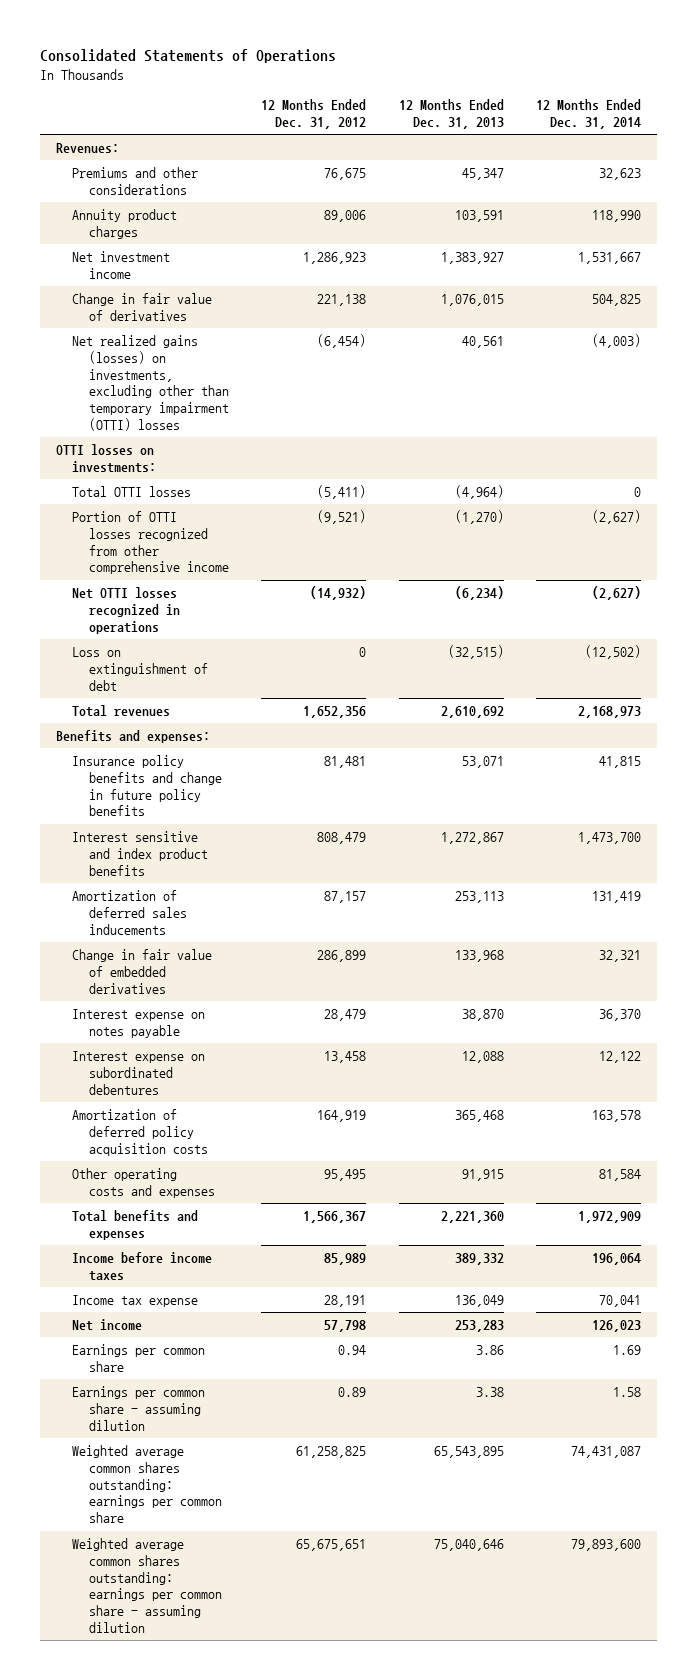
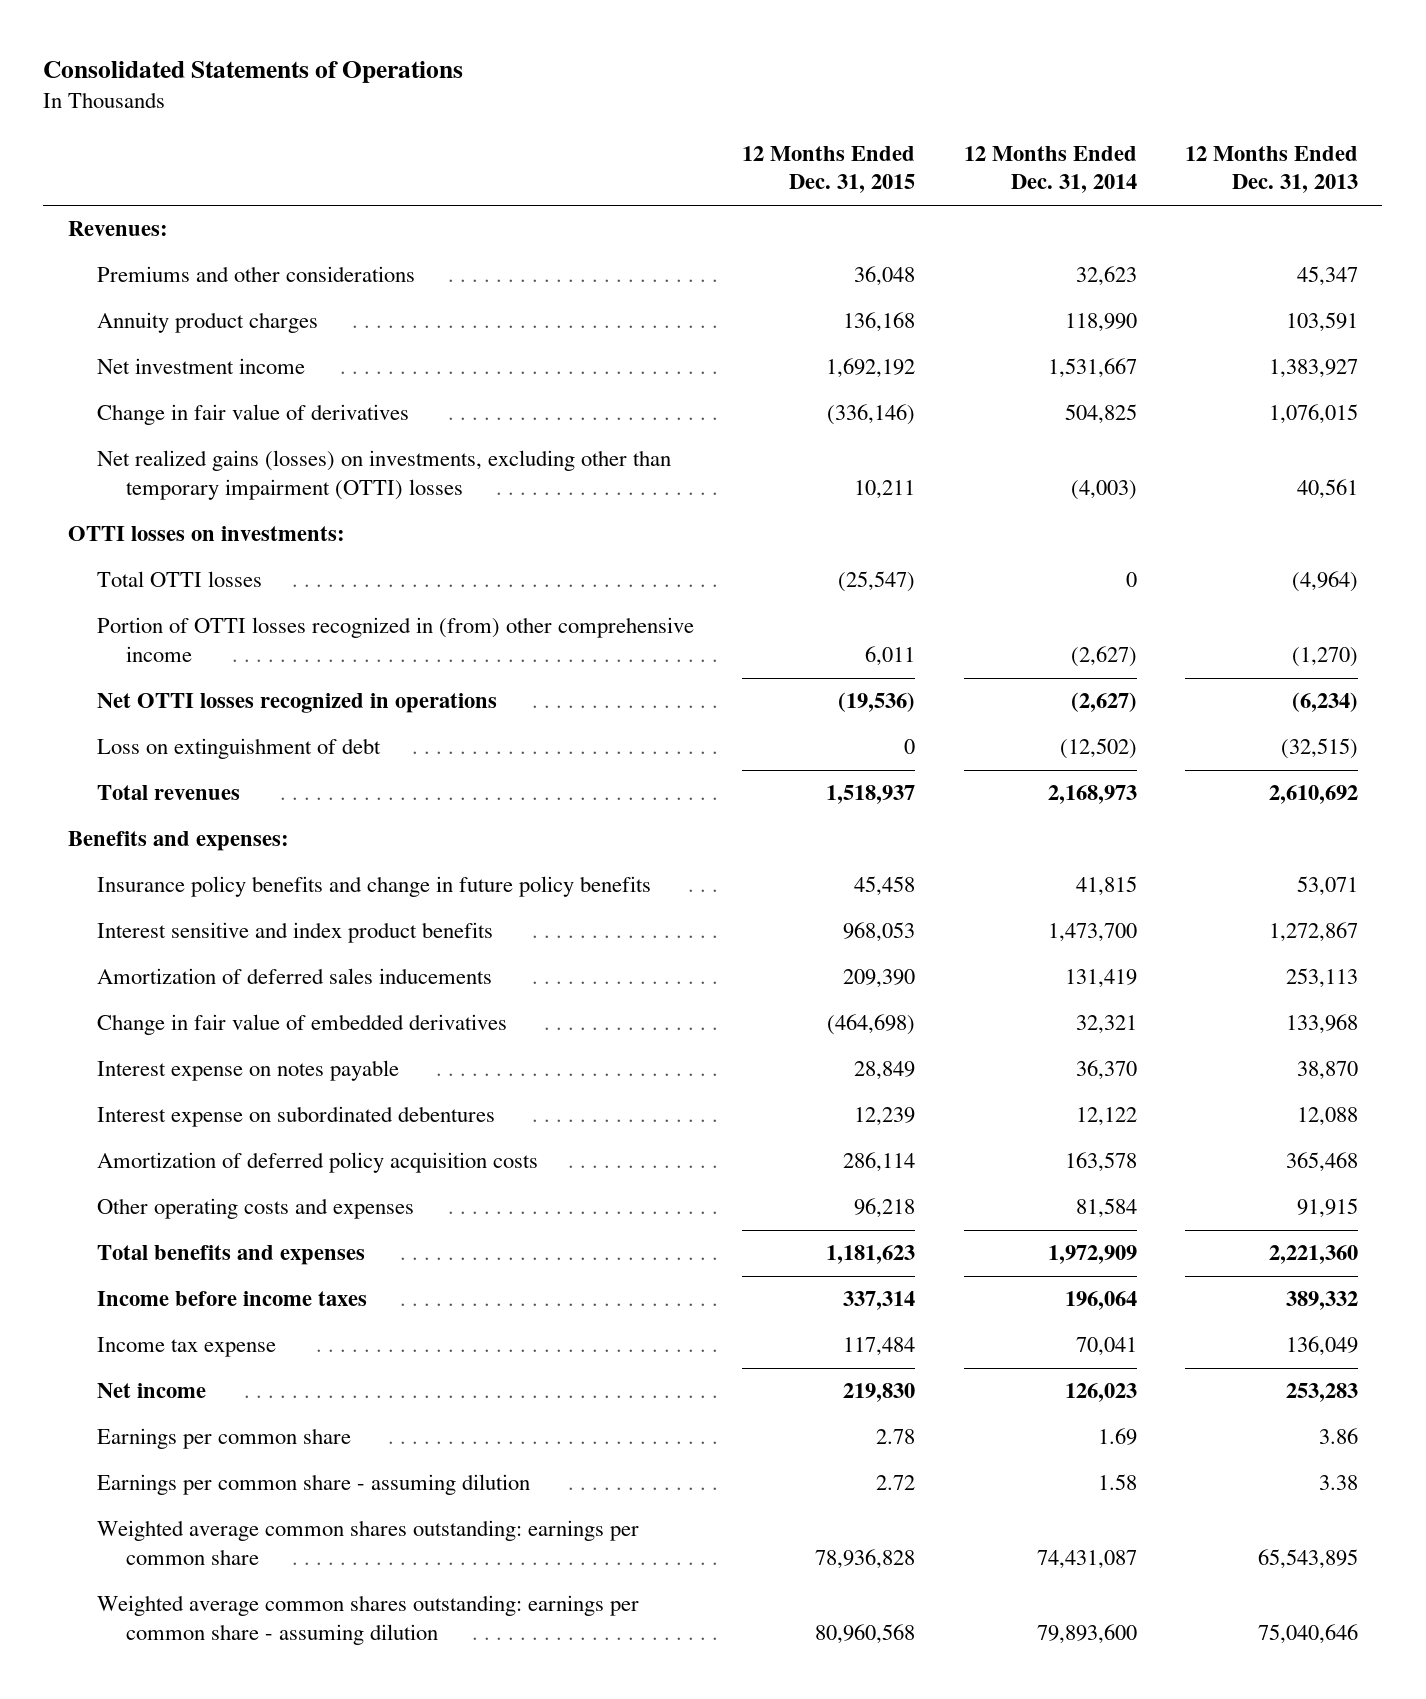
[261,99,367,129] 12 Months Ended Dec. 31, 2012 -> none
none -> [742,145,916,194] 12 Months Ended Dec. 31, 2015
[72,511,229,575] Portion of OTTI losses recognized from other comprehensive income -> [96,617,694,663] Portion of OTTI losses recognized in (from) other comprehensive income

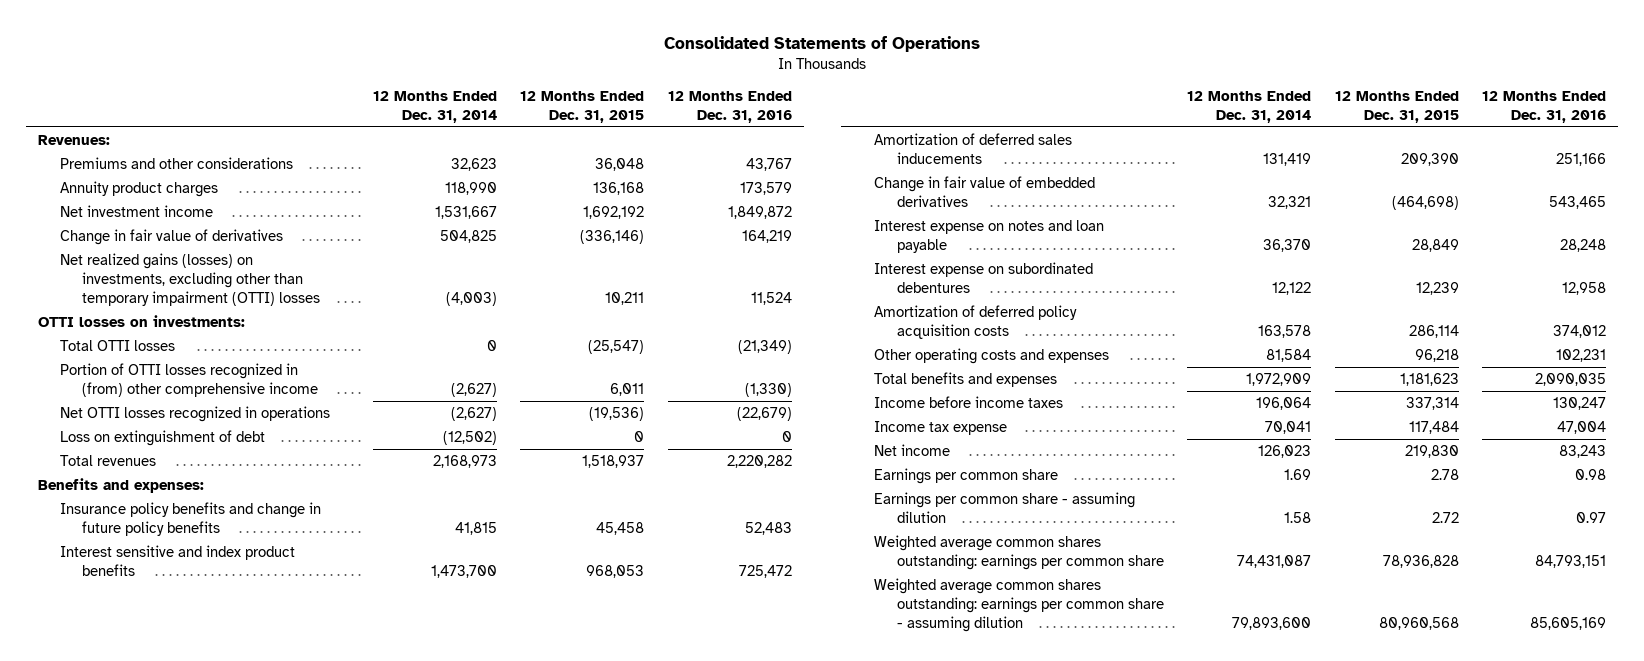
[1185,145,1359,194] 12 Months Ended Dec. 31, 2013 -> none
none -> [668,90,793,123] 12 Months Ended Dec. 31, 2016
[96,1060,399,1082] Interest expense on notes payable -> [874,220,1105,253] Interest expense on notes and loan payable

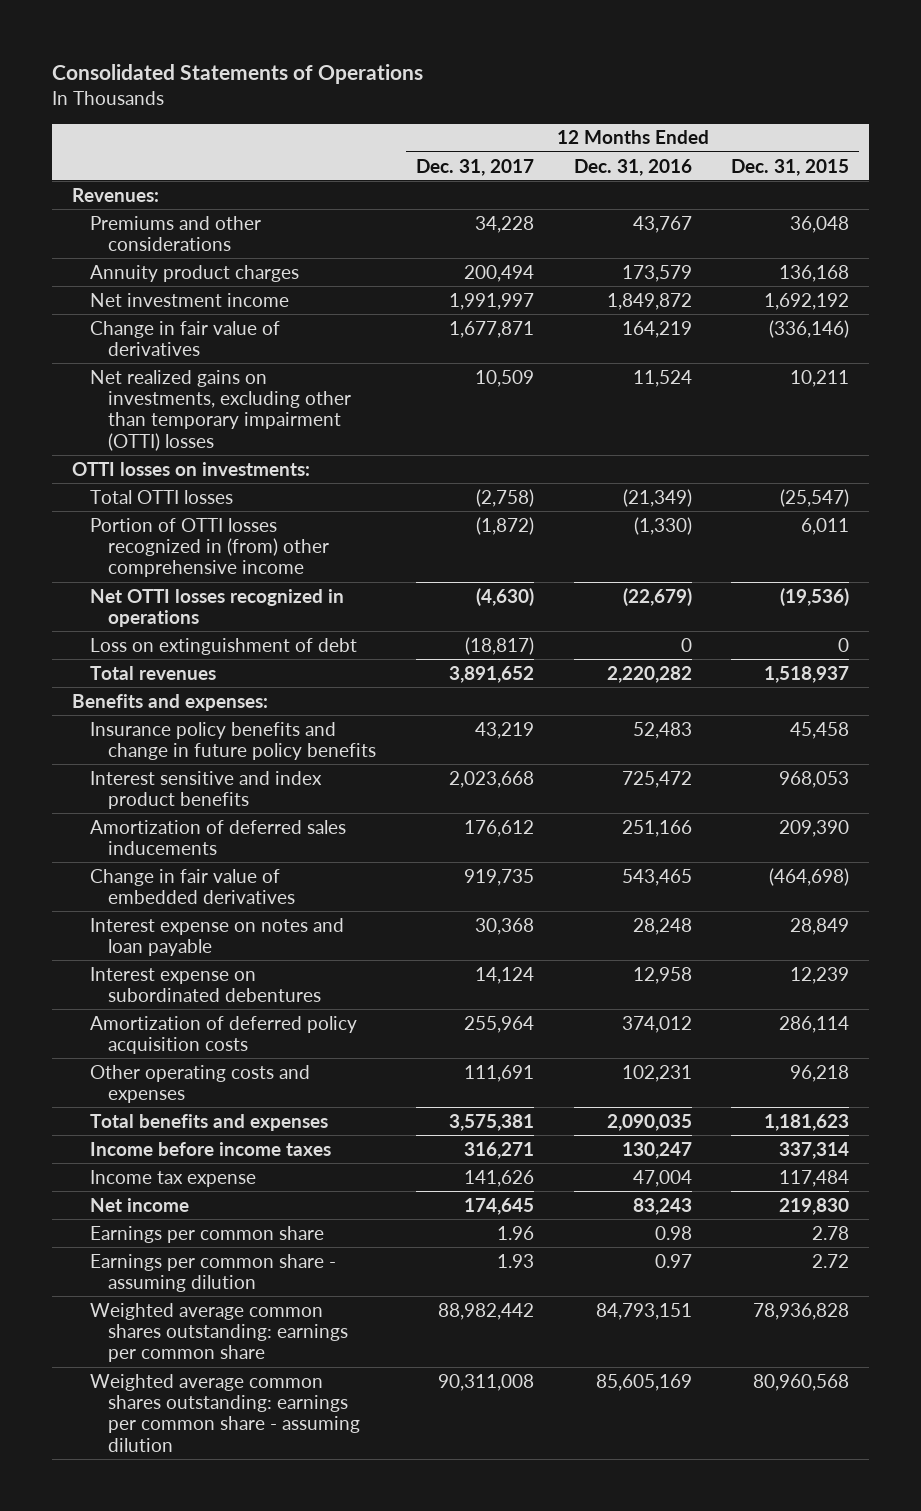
[372,90,497,123] 12 Months Ended Dec. 31, 2014 -> none
none -> [415,158,534,176] Dec. 31, 2017
[60,253,321,306] Net realized gains (losses) on investments, excluding other than temporary impairment (OTTI) losses -> [89,369,352,451] Net realized gains on investments, excluding other than temporary impairment (OTTI) losses

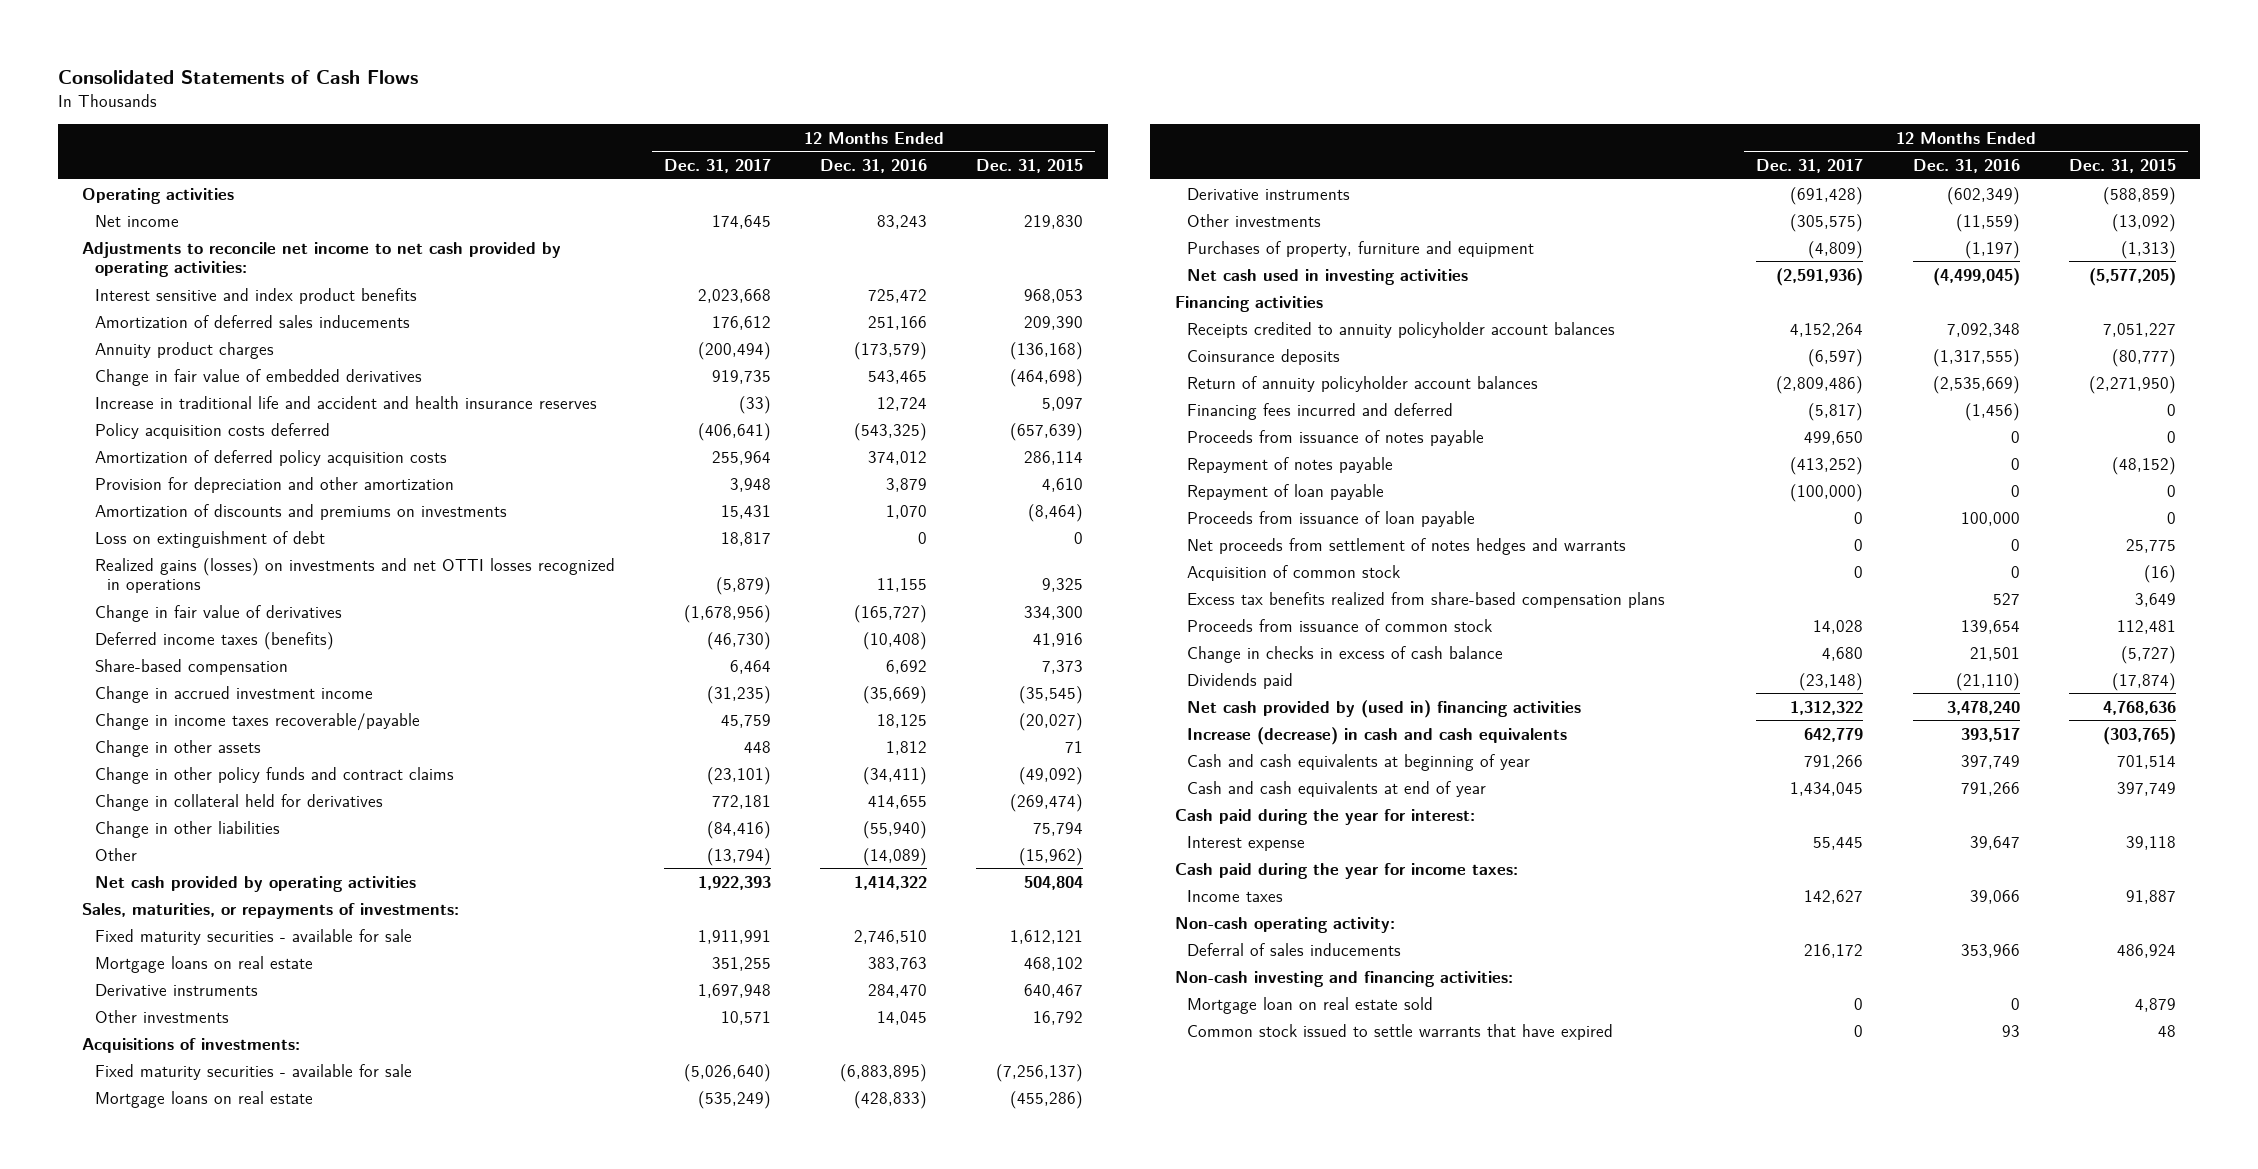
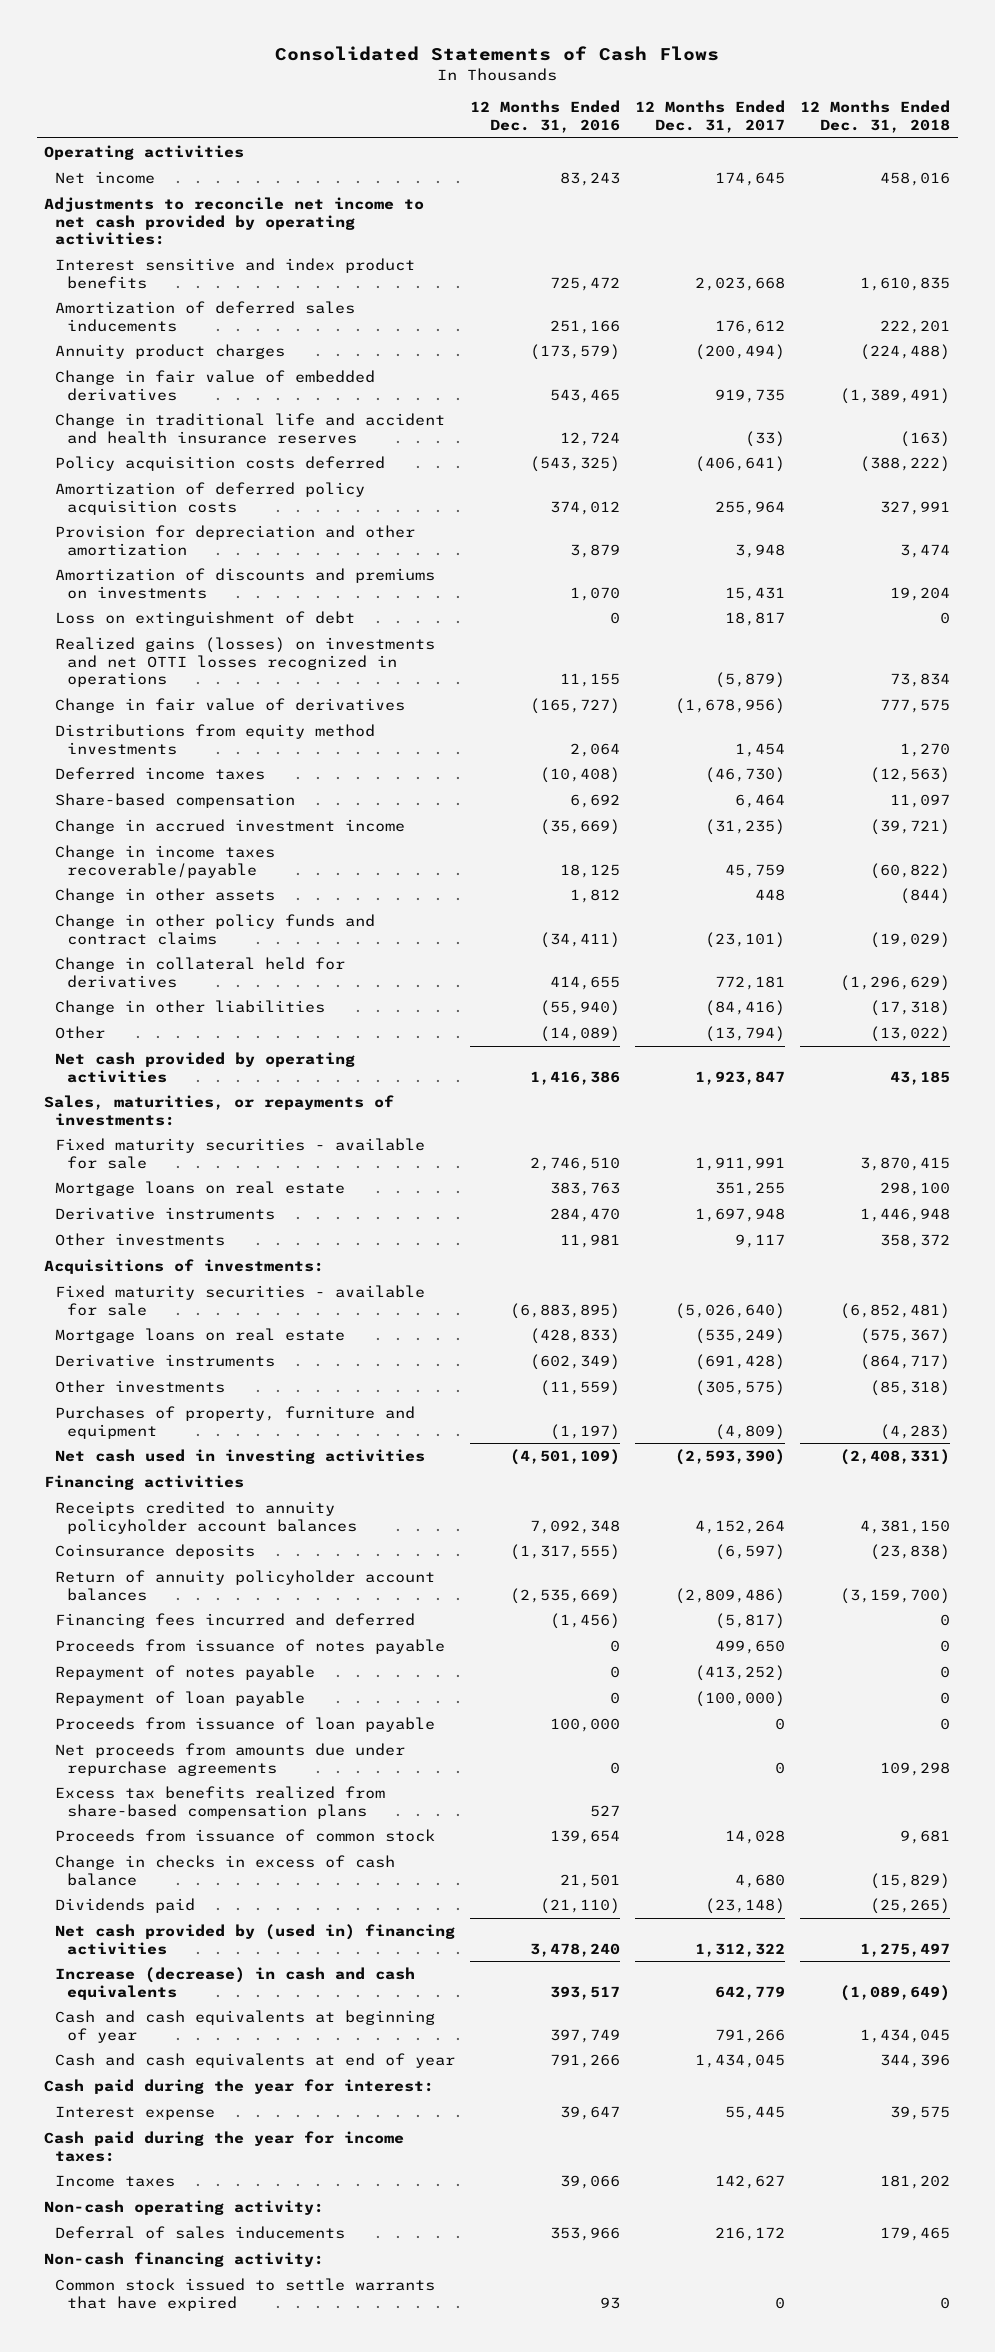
[976,159,1084,174] Dec. 31, 2015 -> none
none -> [800,100,951,133] 12 Months Ended Dec. 31, 2018
[94,395,597,409] Increase in traditional life and accident and health insurance reserves -> [55,412,446,444] Change in traditional life and accident and health insurance reserves
none -> [55,723,376,755] Distributions from equity method investments
[94,631,334,650] Deferred income taxes (benefits) -> [55,766,266,780] Deferred income taxes
[697,875,771,890] 1,922,393 -> [695,1070,786,1085] 1,923,847
[854,875,928,890] 1,414,322 -> [530,1070,621,1085] 1,416,386
[720,1010,771,1025] 10,571 -> [735,1233,786,1248] 9,117
[877,1010,928,1025] 14,045 -> [560,1233,621,1248] 11,981
[1776,267,1864,286] (2,591,936) -> [675,1448,786,1465] (2,593,390)
[1932,267,2020,286] (4,499,045) -> [510,1448,621,1465] (4,501,109)
[1187,537,1627,555] Net proceeds from settlement of notes hedges and warrants -> none
[1187,564,1401,581] Acquisition of common stock -> none
none -> [55,1742,406,1776] Net proceeds from amounts due under repurchase agreements
[1174,970,1513,987] Non-cash investing and financing activities: -> none
[1187,996,1434,1014] Mortgage loan on real estate sold -> none
none -> [44,2251,325,2267] Non-cash financing activity:

